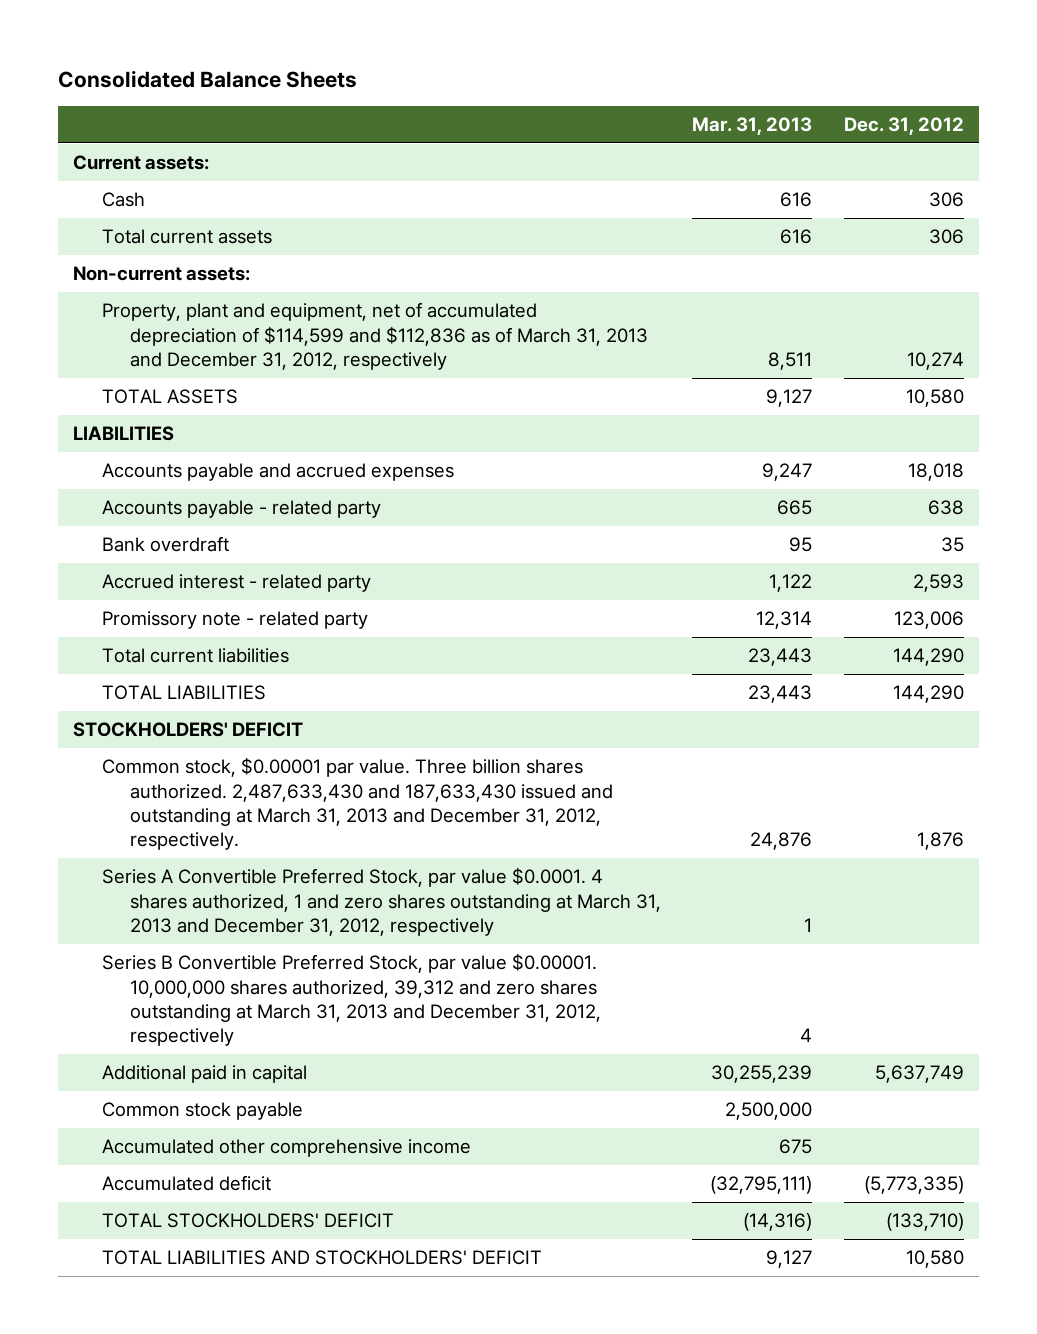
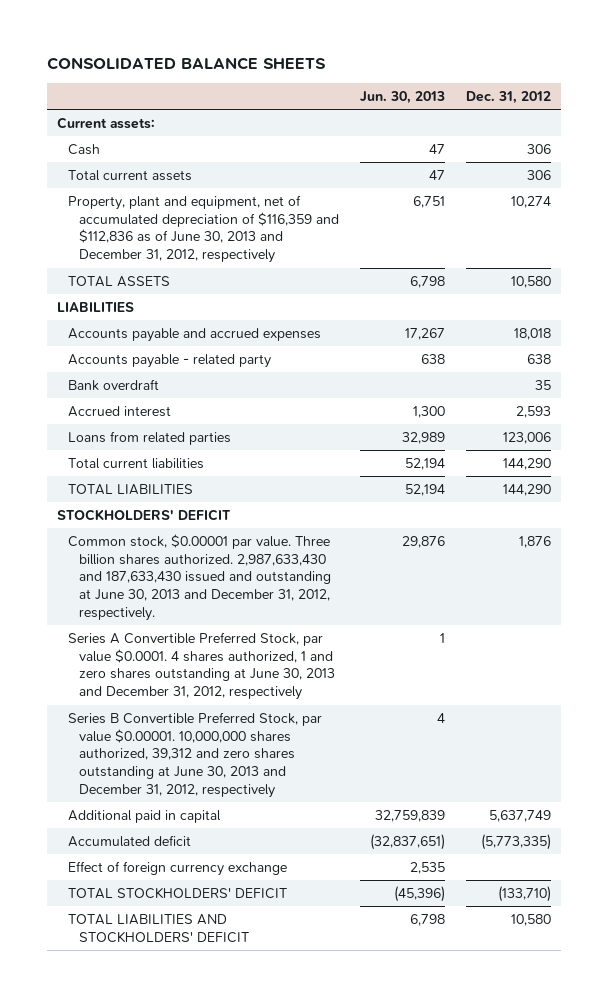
[57,69,357,88] Consolidated Balance Sheets -> [46,56,326,70] CONSOLIDATED BALANCE SHEETS
[692,116,813,135] Mar. 31, 2013 -> none
none -> [360,90,446,104] Jun. 30, 2013
[73,266,251,282] Non-current assets: -> none
[101,302,648,370] Property, plant and equipment, net of accumulated depreciation of $114,599 and $112,836 as of March 31, 2013 and December 31, 2012, respectively -> [68,194,340,264] Property, plant and equipment, net of accumulated depreciation of $116,359 and $112,836 as of June 30, 2013 and December 31, 2012, respectively
[101,574,371,593] Accrued interest - related party -> [68,405,172,417] Accrued interest
[101,611,368,630] Promissory note - related party -> [68,430,232,445] Loans from related parties
[101,757,613,851] Common stock, $0.00001 par value. Three billion shares authorized. 2,487,633,430 and 187,633,430 issued and outstanding at March 31, 2013 and December 31, 2012, respectively. -> [68,533,332,621] Common stock, $0.00001 par value. Three billion shares authorized. 2,987,633,430 and 187,633,430 issued and outstanding at June 30, 2013 and December 31, 2012, respectively.
[101,867,661,936] Series A Convertible Preferred Stock, par value $0.0001. 4 shares authorized, 1 and zero shares outstanding at March 31, 2013 and December 31, 2012, respectively -> [68,631,336,701] Series A Convertible Preferred Stock, par value $0.0001. 4 shares authorized, 1 and zero shares outstanding at June 30, 2013 and December 31, 2012, respectively
[101,953,601,1047] Series B Convertible Preferred Stock, par value $0.00001. 10,000,000 shares authorized, 39,312 and zero shares outstanding at March 31, 2013 and December 31, 2012, respectively -> [68,711,323,798] Series B Convertible Preferred Stock, par value $0.00001. 10,000,000 shares authorized, 39,312 and zero shares outstanding at June 30, 2013 and December 31, 2012, respectively
[101,1102,303,1121] Common stock payable -> none
[101,1139,471,1158] Accumulated other comprehensive income -> none
none -> [68,860,288,876] Effect of foreign currency exchange

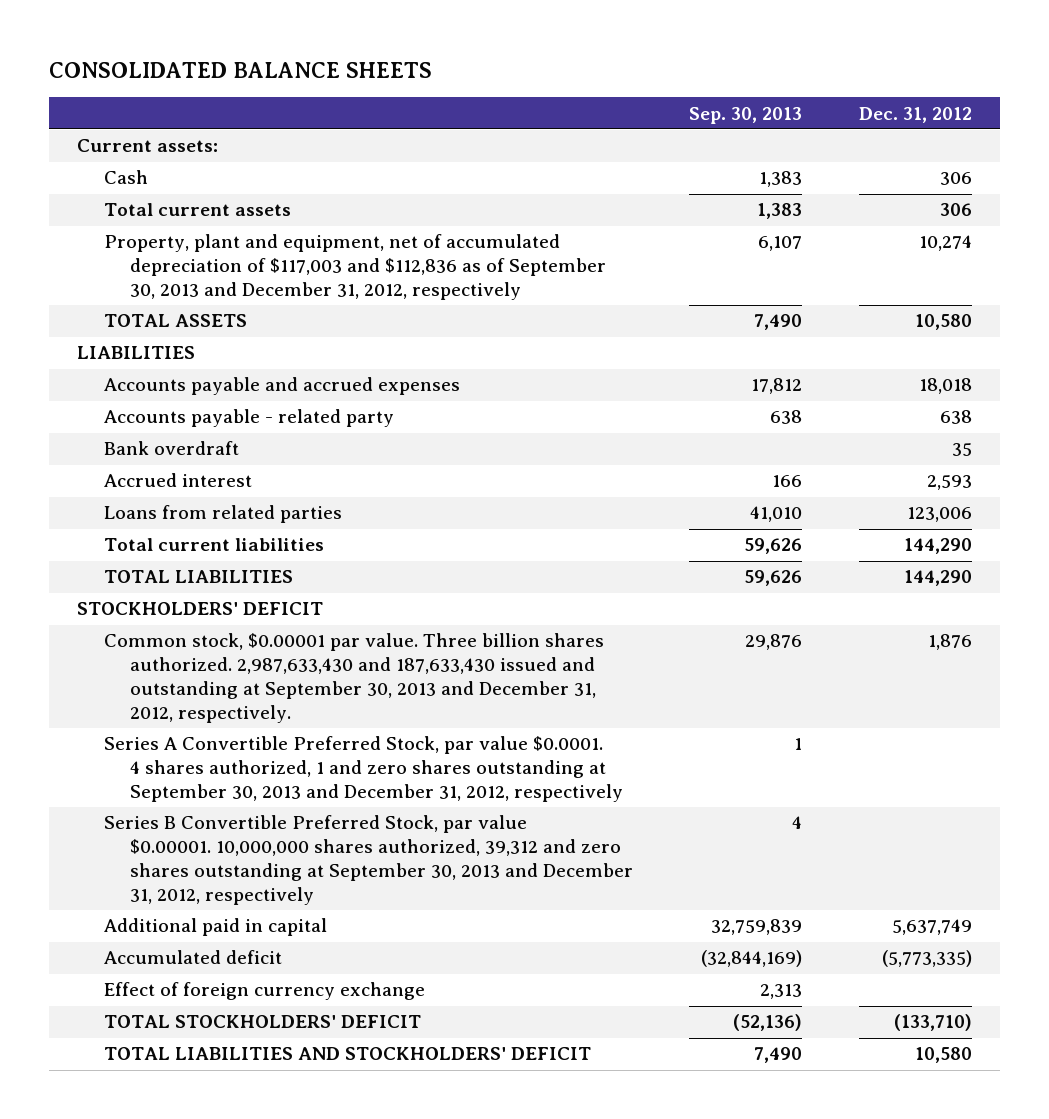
[360,90,446,104] Jun. 30, 2013 -> none
none -> [689,106,803,124] Sep. 30, 2013
[68,194,340,264] Property, plant and equipment, net of accumulated depreciation of $116,359 and $112,836 as of June 30, 2013 and December 31, 2012, respectively -> [103,234,606,300] Property, plant and equipment, net of accumulated depreciation of $117,003 and $112,836 as of September 30, 2013 and December 31, 2012, respectively
[68,533,332,621] Common stock, $0.00001 par value. Three billion shares authorized. 2,987,633,430 and 187,633,430 issued and outstanding at June 30, 2013 and December 31, 2012, respectively. -> [103,633,604,723] Common stock, $0.00001 par value. Three billion shares authorized. 2,987,633,430 and 187,633,430 issued and outstanding at September 30, 2013 and December 31, 2012, respectively.
[68,631,336,701] Series A Convertible Preferred Stock, par value $0.0001. 4 shares authorized, 1 and zero shares outstanding at June 30, 2013 and December 31, 2012, respectively -> [103,736,623,802] Series A Convertible Preferred Stock, par value $0.0001. 4 shares authorized, 1 and zero shares outstanding at September 30, 2013 and December 31, 2012, respectively
[68,711,323,798] Series B Convertible Preferred Stock, par value $0.00001. 10,000,000 shares authorized, 39,312 and zero shares outstanding at June 30, 2013 and December 31, 2012, respectively -> [103,815,633,905] Series B Convertible Preferred Stock, par value $0.00001. 10,000,000 shares authorized, 39,312 and zero shares outstanding at September 30, 2013 and December 31, 2012, respectively

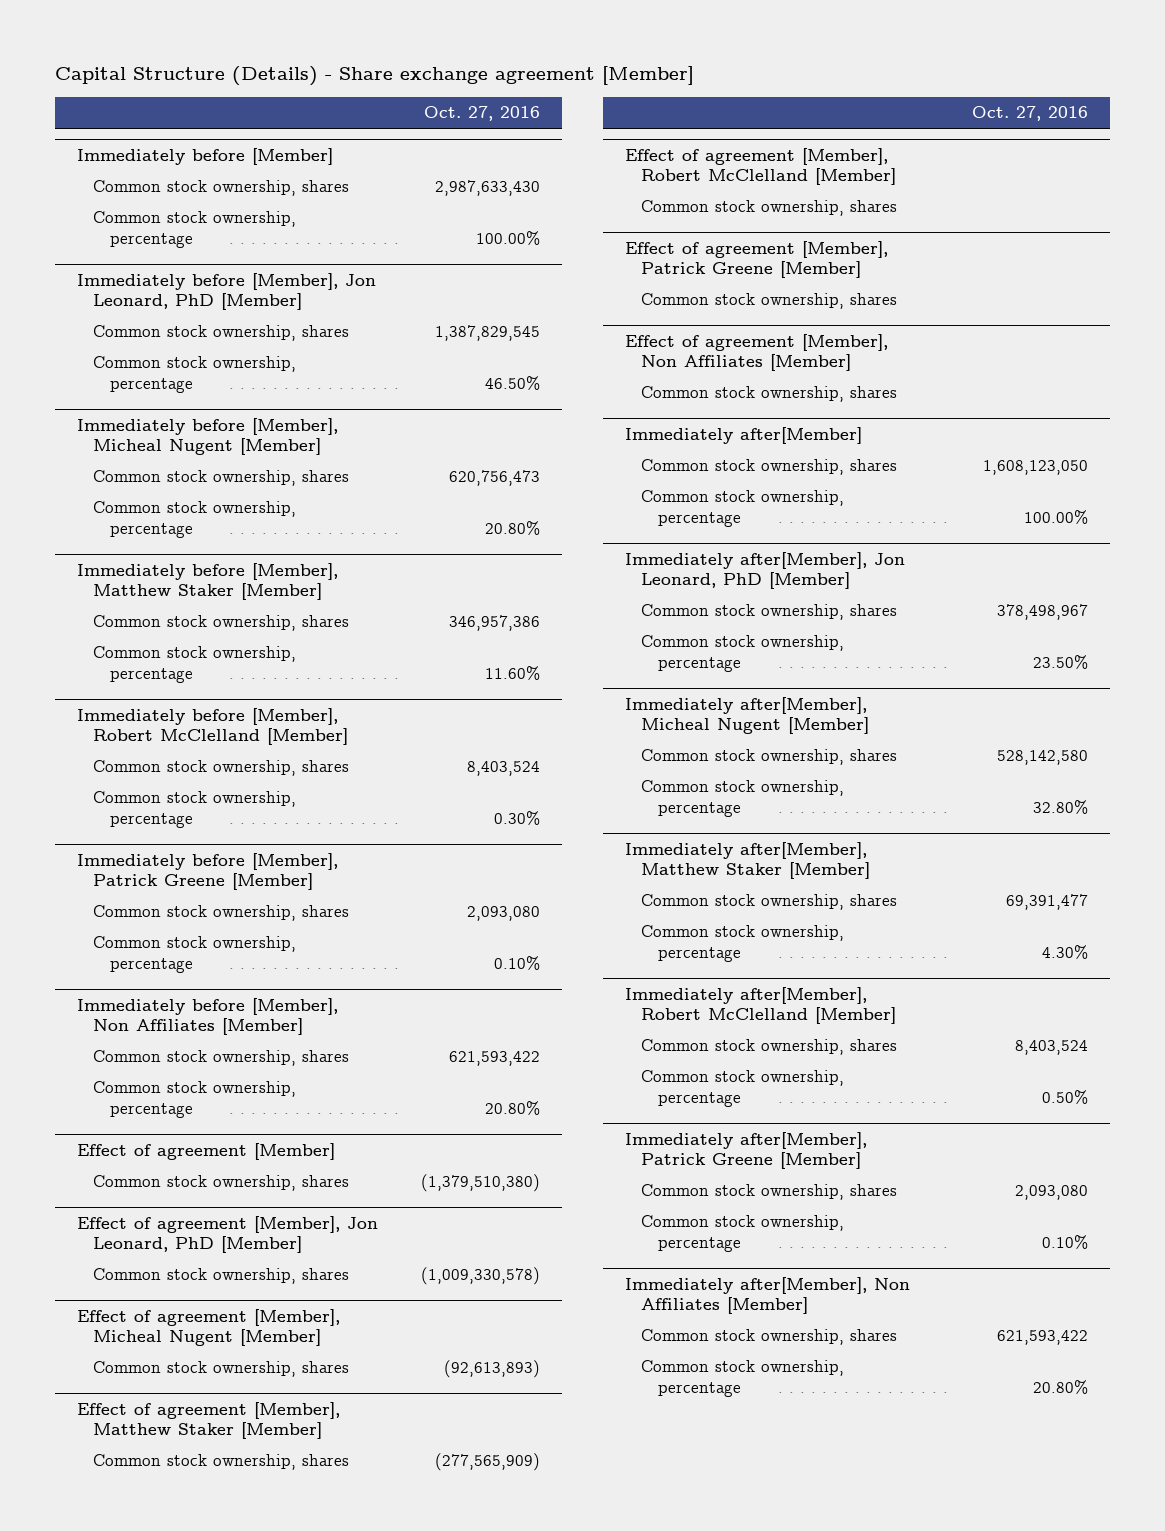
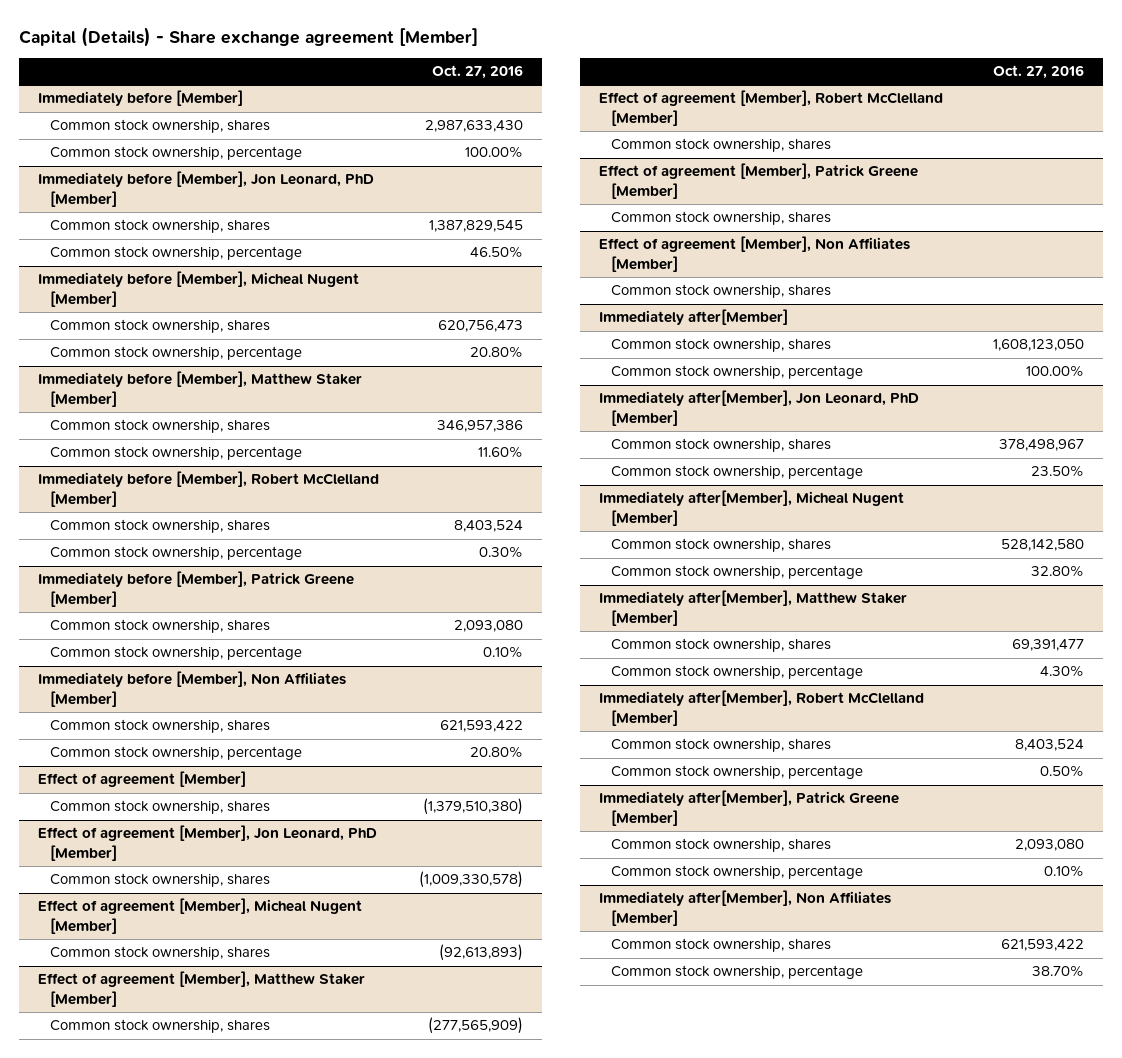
[54,66,694,87] Capital Structure (Details) - Share exchange agreement [Member] -> [19,26,479,47] Capital (Details) - Share exchange agreement [Member]
[1033,1379,1089,1394] 20.80% -> [1031,965,1084,978] 38.70%

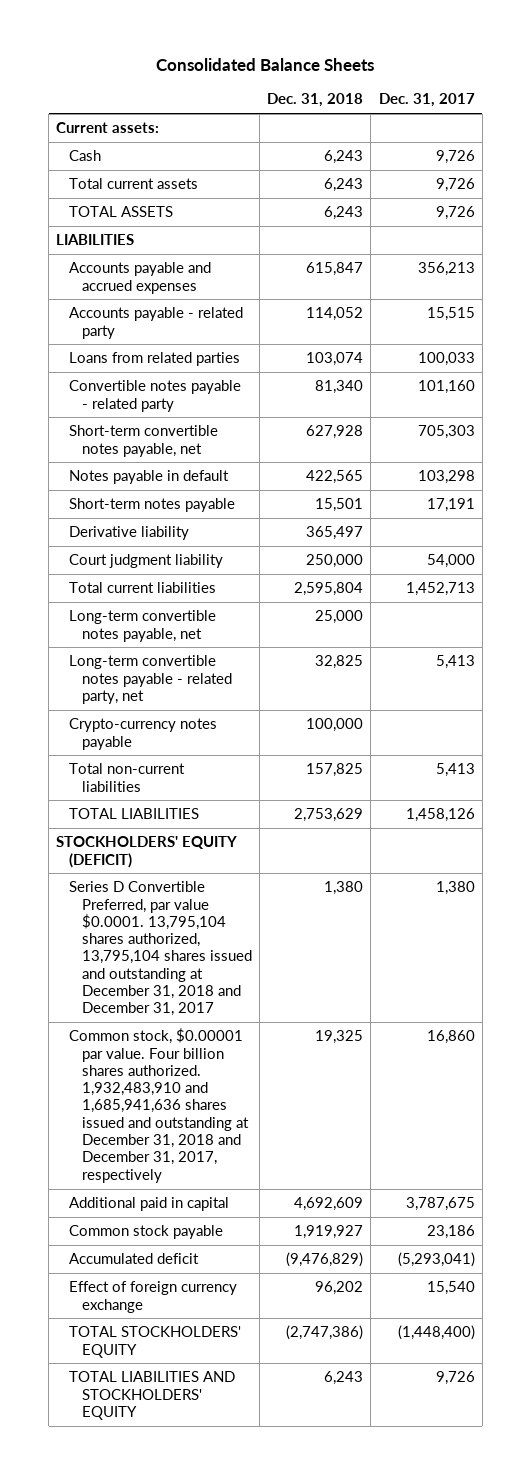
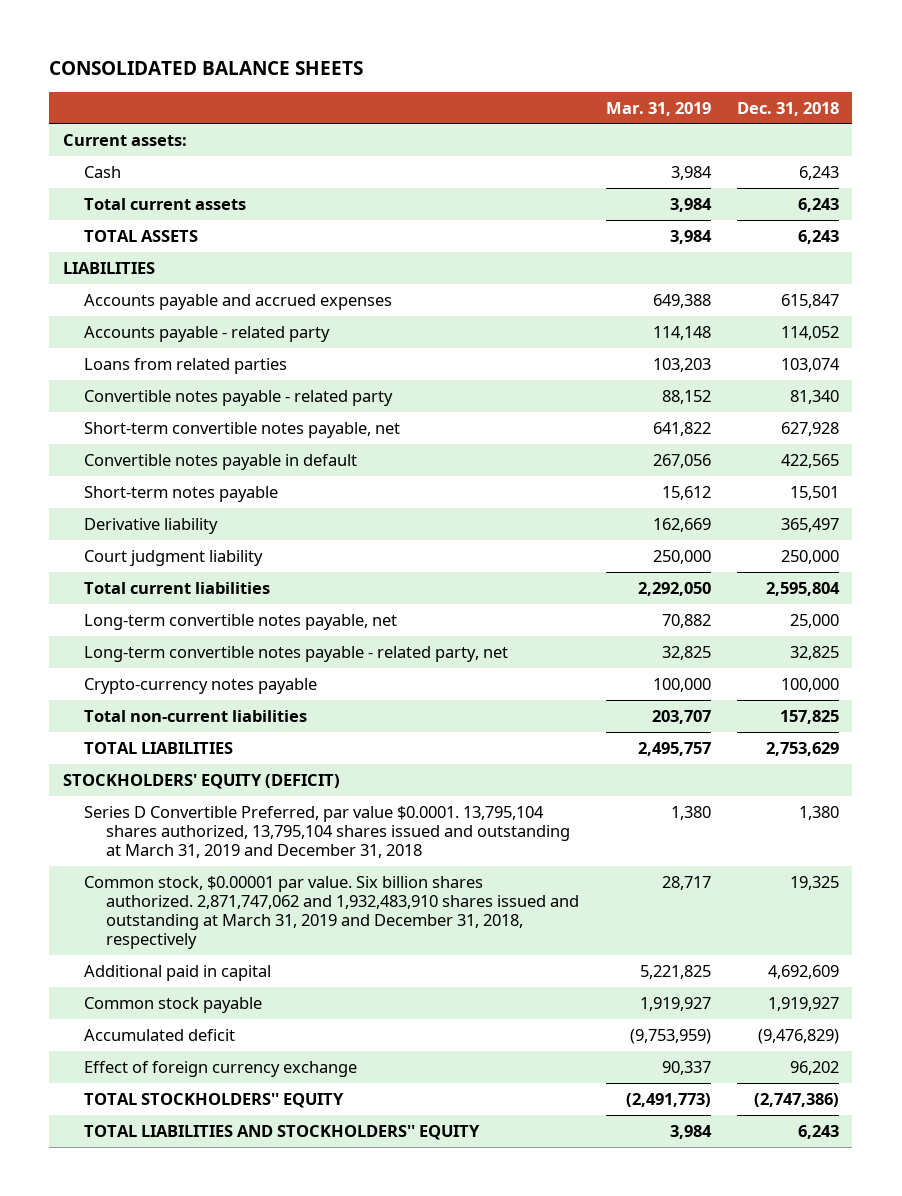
[156,57,375,71] Consolidated Balance Sheets -> [49,61,364,76] CONSOLIDATED BALANCE SHEETS
[378,93,475,108] Dec. 31, 2017 -> none
none -> [605,101,711,116] Mar. 31, 2019
[68,470,229,485] Notes payable in default -> [84,453,358,470] Convertible notes payable in default
[68,881,252,1017] Series D Convertible Preferred, par value $0.0001. 13,795,104 shares authorized, 13,795,104 shares issued and outstanding at December 31, 2018 and December 31, 2017 -> [84,805,571,859] Series D Convertible Preferred, par value $0.0001. 13,795,104 shares authorized, 13,795,104 shares issued and outstanding at March 31, 2019 and December 31, 2018
[68,1028,249,1183] Common stock, $0.00001 par value. Four billion shares authorized. 1,932,483,910 and 1,685,941,636 shares issued and outstanding at December 31, 2018 and December 31, 2017, respectively -> [84,875,580,950] Common stock, $0.00001 par value. Six billion shares authorized. 2,871,747,062 and 1,932,483,910 shares issued and outstanding at March 31, 2019 and December 31, 2018, respectively
[68,1326,241,1358] TOTAL STOCKHOLDERS' EQUITY -> [84,1092,345,1108] TOTAL STOCKHOLDERS'' EQUITY
[68,1371,235,1420] TOTAL LIABILITIES AND STOCKHOLDERS' EQUITY -> [84,1124,481,1140] TOTAL LIABILITIES AND STOCKHOLDERS'' EQUITY

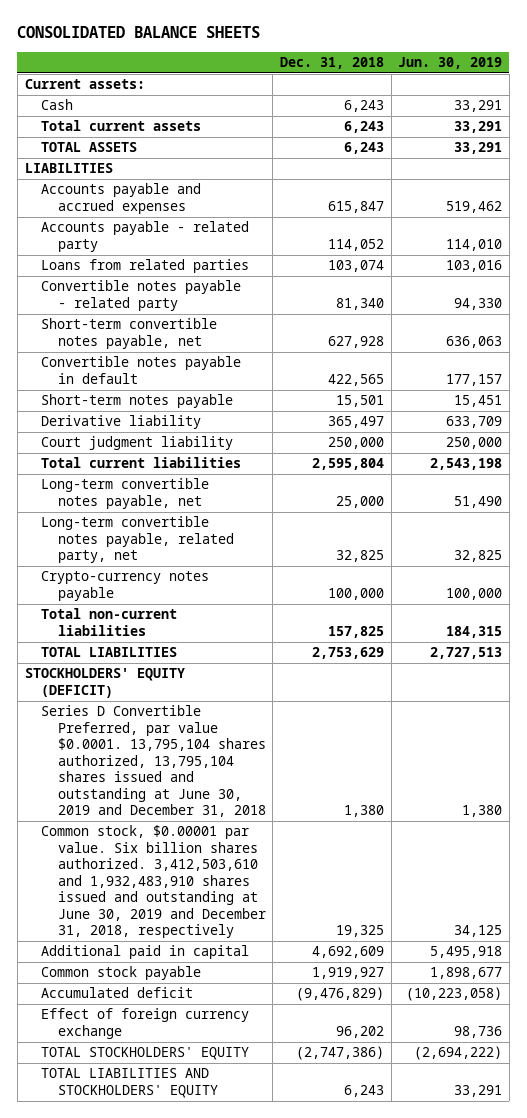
[605,101,711,116] Mar. 31, 2019 -> none
none -> [398,57,503,70] Jun. 30, 2019
[84,645,509,662] Long-term convertible notes payable - related party, net -> [41,516,234,564] Long-term convertible notes payable, related party, net
[84,805,571,859] Series D Convertible Preferred, par value $0.0001. 13,795,104 shares authorized, 13,795,104 shares issued and outstanding at March 31, 2019 and December 31, 2018 -> [41,705,266,817] Series D Convertible Preferred, par value $0.0001. 13,795,104 shares authorized, 13,795,104 shares issued and outstanding at June 30, 2019 and December 31, 2018
[84,875,580,950] Common stock, $0.00001 par value. Six billion shares authorized. 2,871,747,062 and 1,932,483,910 shares issued and outstanding at March 31, 2019 and December 31, 2018, respectively -> [41,825,266,938] Common stock, $0.00001 par value. Six billion shares authorized. 3,412,503,610 and 1,932,483,910 shares issued and outstanding at June 30, 2019 and December 31, 2018, respectively
[84,1092,345,1108] TOTAL STOCKHOLDERS'' EQUITY -> [41,1047,250,1061] TOTAL STOCKHOLDERS' EQUITY
[84,1124,481,1140] TOTAL LIABILITIES AND STOCKHOLDERS'' EQUITY -> [41,1068,218,1098] TOTAL LIABILITIES AND STOCKHOLDERS' EQUITY

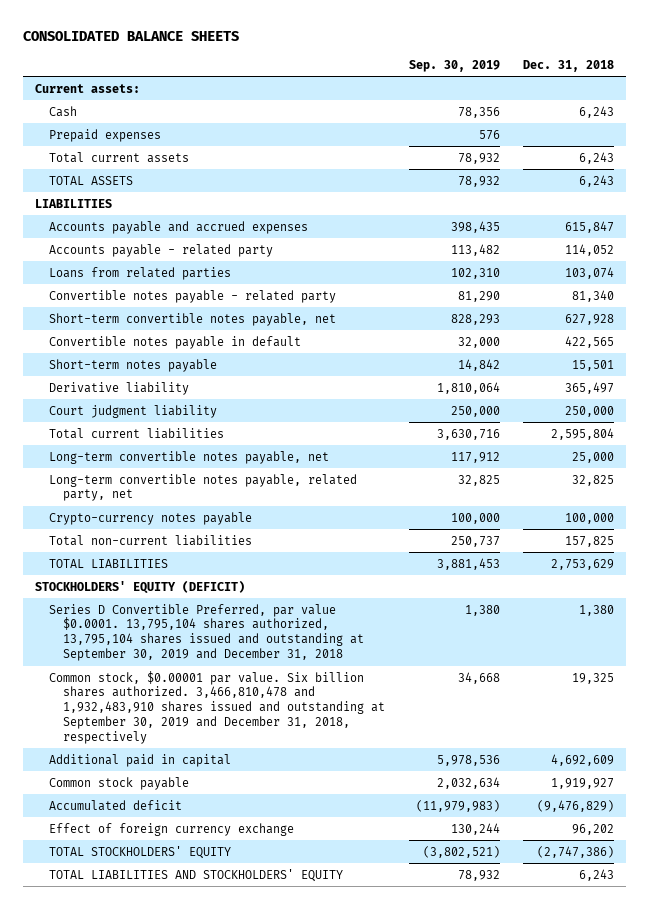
[398,57,503,70] Jun. 30, 2019 -> none
none -> [408,59,500,72] Sep. 30, 2019
none -> [48,128,161,142] Prepaid expenses
[41,705,266,817] Series D Convertible Preferred, par value $0.0001. 13,795,104 shares authorized, 13,795,104 shares issued and outstanding at June 30, 2019 and December 31, 2018 -> [48,603,364,662] Series D Convertible Preferred, par value $0.0001. 13,795,104 shares authorized, 13,795,104 shares issued and outstanding at September 30, 2019 and December 31, 2018
[41,825,266,938] Common stock, $0.00001 par value. Six billion shares authorized. 3,412,503,610 and 1,932,483,910 shares issued and outstanding at June 30, 2019 and December 31, 2018, respectively -> [48,670,385,744] Common stock, $0.00001 par value. Six billion shares authorized. 3,466,810,478 and 1,932,483,910 shares issued and outstanding at September 30, 2019 and December 31, 2018, respectively

